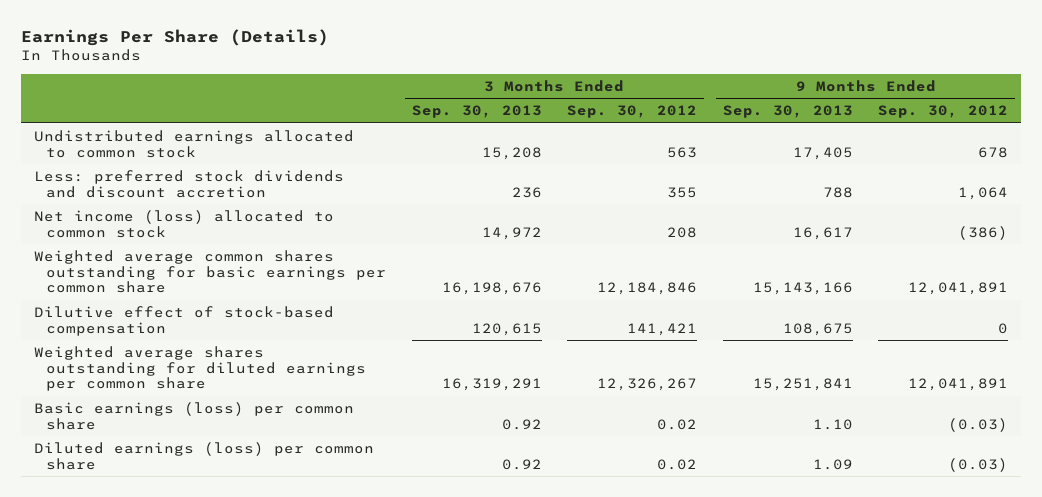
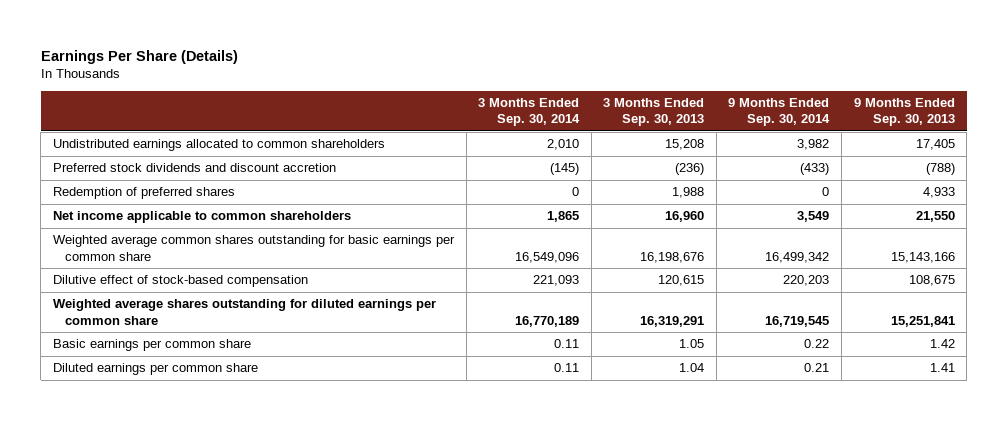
[567,105,698,119] Sep. 30, 2012 -> none
[878,105,1009,119] Sep. 30, 2012 -> none
none -> [478,97,581,127] 3 Months Ended Sep. 30, 2014
none -> [728,97,831,127] 9 Months Ended Sep. 30, 2014
[34,129,355,158] Undistributed earnings allocated to common stock -> [52,139,385,152] Undistributed earnings allocated to common shareholders
[34,169,345,198] Less: preferred stock dividends and discount accretion -> [52,163,336,173] Preferred stock dividends and discount accretion
[511,186,542,198] 236 -> [675,163,705,176] (236)
[822,186,853,198] 788 -> [925,163,955,176] (788)
none -> [52,187,235,200] Redemption of preferred shares
[34,209,335,238] Net income (loss) allocated to common stock -> [52,211,351,224] Net income applicable to common shareholders
[481,226,542,240] 14,972 -> [665,211,705,223] 16,960
[792,226,853,240] 16,617 -> [915,211,955,223] 21,550
[34,401,355,430] Basic earnings (loss) per common share -> [52,339,251,352] Basic earnings per common share
[501,418,542,430] 0.92 -> [679,339,705,349] 1.05
[812,418,853,430] 1.10 -> [929,339,955,349] 1.42
[34,441,375,470] Diluted earnings (loss) per common share -> [52,363,258,376] Diluted earnings per common share
[501,458,542,470] 0.92 -> [679,363,705,373] 1.04
[812,458,853,470] 1.09 -> [929,363,955,373] 1.41

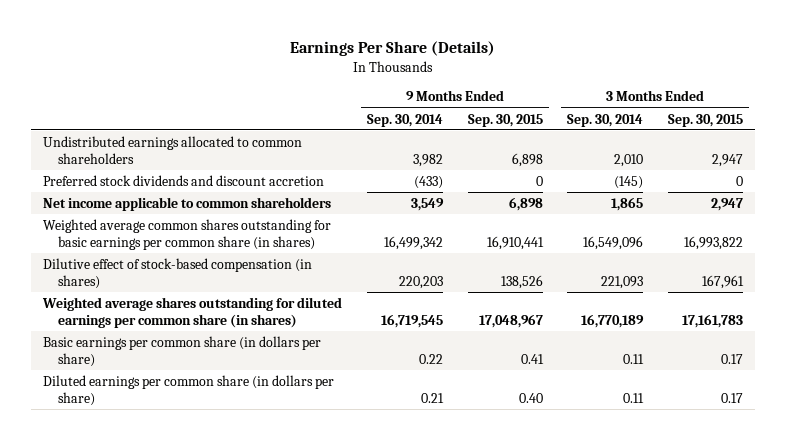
[603,97,705,127] 3 Months Ended Sep. 30, 2013 -> none
[853,97,955,127] 9 Months Ended Sep. 30, 2013 -> none
none -> [467,113,543,127] Sep. 30, 2015
none -> [668,113,744,127] Sep. 30, 2015
[52,187,235,200] Redemption of preferred shares -> none
[52,235,455,261] Weighted average common shares outstanding for basic earnings per common share -> [43,218,332,250] Weighted average common shares outstanding for basic earnings per common share (in shares)
[52,275,308,288] Dilutive effect of stock-based compensation -> [43,257,313,289] Dilutive effect of stock-based compensation (in shares)
[52,299,436,325] Weighted average shares outstanding for diluted earnings per common share -> [42,296,343,328] Weighted average shares outstanding for diluted earnings per common share (in shares)
[52,339,251,352] Basic earnings per common share -> [43,335,322,367] Basic earnings per common share (in dollars per share)
[52,363,258,376] Diluted earnings per common share -> [43,374,335,406] Diluted earnings per common share (in dollars per share)

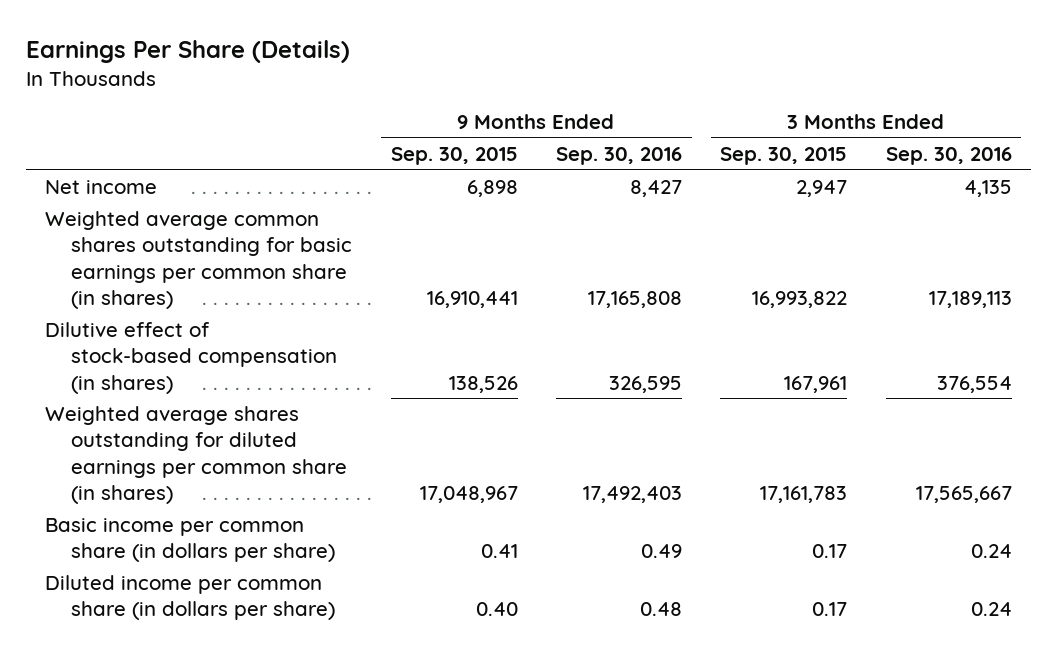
[367,113,444,127] Sep. 30, 2014 -> none
[567,113,644,127] Sep. 30, 2014 -> none
none -> [556,147,683,166] Sep. 30, 2016
none -> [885,147,1012,166] Sep. 30, 2016
[43,135,303,164] Undistributed earnings allocated to common shareholders -> none
[43,174,325,186] Preferred stock dividends and discount accretion -> none
[43,196,332,211] Net income applicable to common shareholders -> [44,180,157,195] Net income
[43,335,322,367] Basic earnings per common share (in dollars per share) -> [44,518,336,563] Basic income per common share (in dollars per share)
[43,374,335,406] Diluted earnings per common share (in dollars per share) -> [44,575,336,621] Diluted income per common share (in dollars per share)

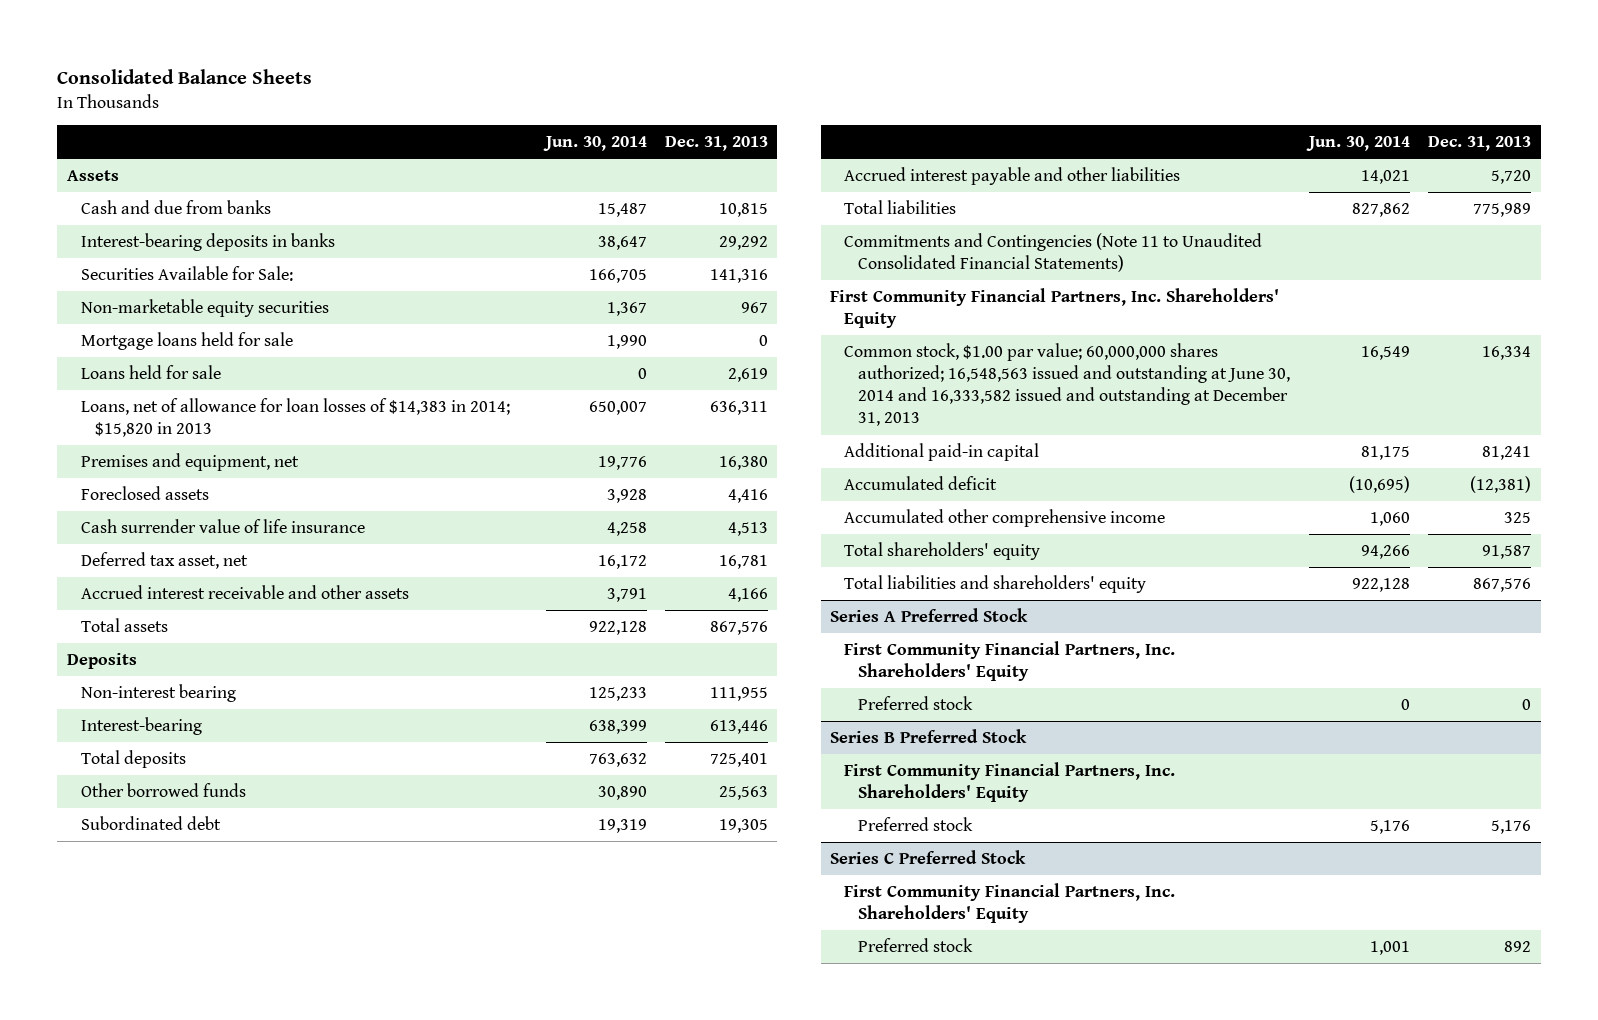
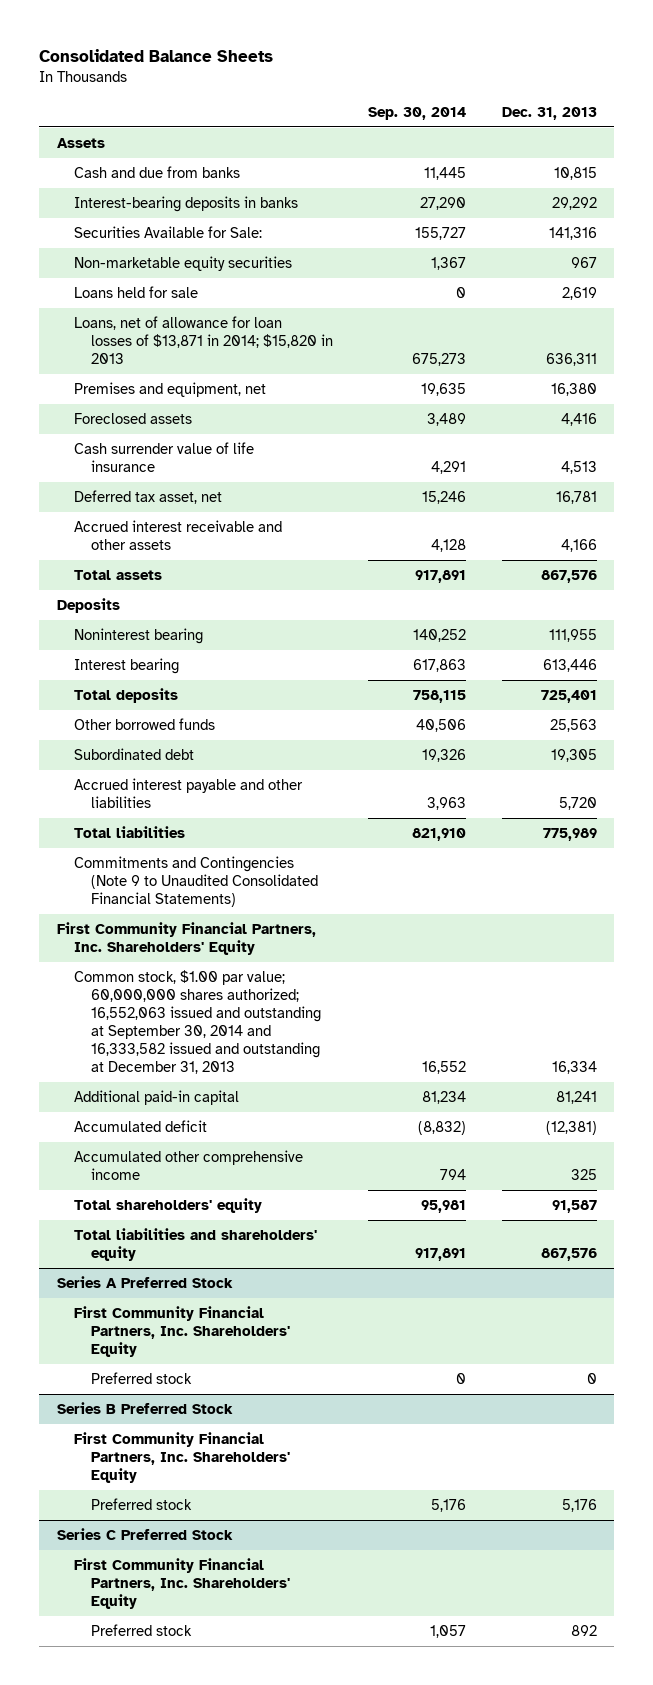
[542,136,647,152] Jun. 30, 2014 -> none
none -> [368,106,467,120] Sep. 30, 2014
[80,332,293,351] Mortgage loans held for sale -> none
[80,398,510,438] Loans, net of allowance for loan losses of $14,383 in 2014; $15,820 in 2013 -> [73,315,333,364] Loans, net of allowance for loan losses of $13,871 in 2014; $15,820 in 2013
[80,684,236,703] Non-interest bearing -> [73,627,203,644] Noninterest bearing
[80,717,202,736] Interest-bearing -> [73,657,179,674] Interest bearing
[844,233,1263,273] Commitments and Contingencies (Note 11 to Unaudited Consolidated Financial Statements) -> [73,855,318,907] Commitments and Contingencies (Note 9 to Unaudited Consolidated Financial Statements)
[844,343,1291,427] Common stock, $1.00 par value; 60,000,000 shares authorized; 16,548,563 issued and outstanding at June 30, 2014 and 16,333,582 issued and outstanding at December 31, 2013 -> [73,969,321,1074] Common stock, $1.00 par value; 60,000,000 shares authorized; 16,552,063 issued and outstanding at September 30, 2014 and 16,333,582 issued and outstanding at December 31, 2013

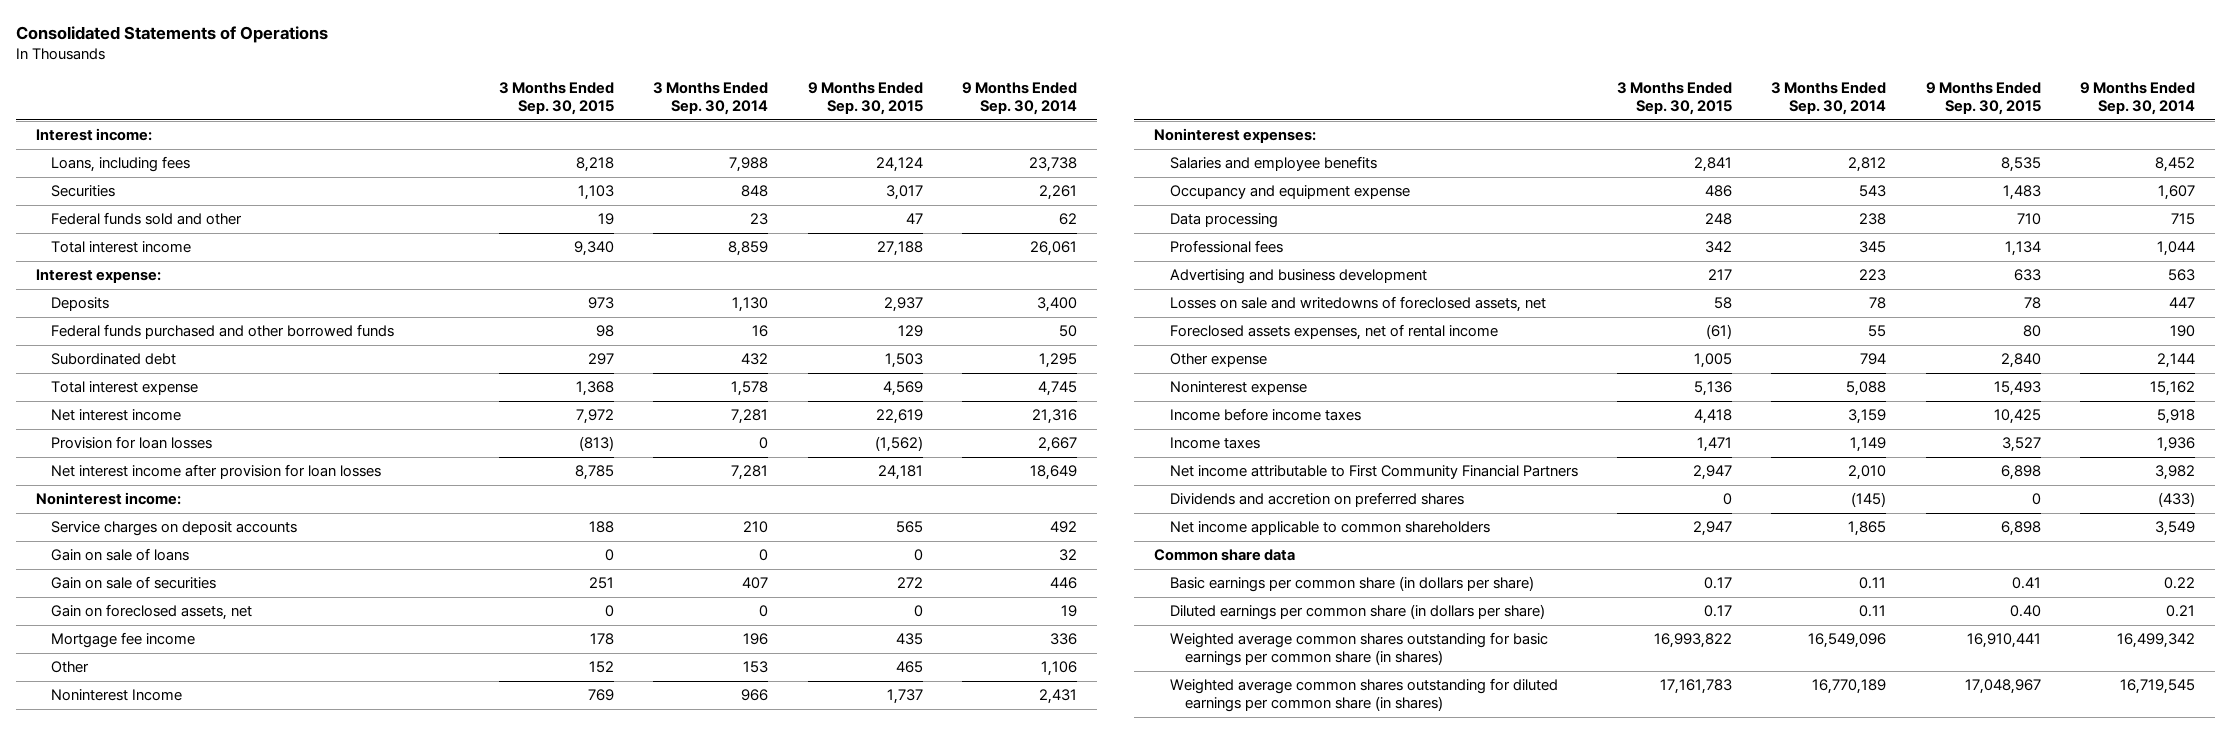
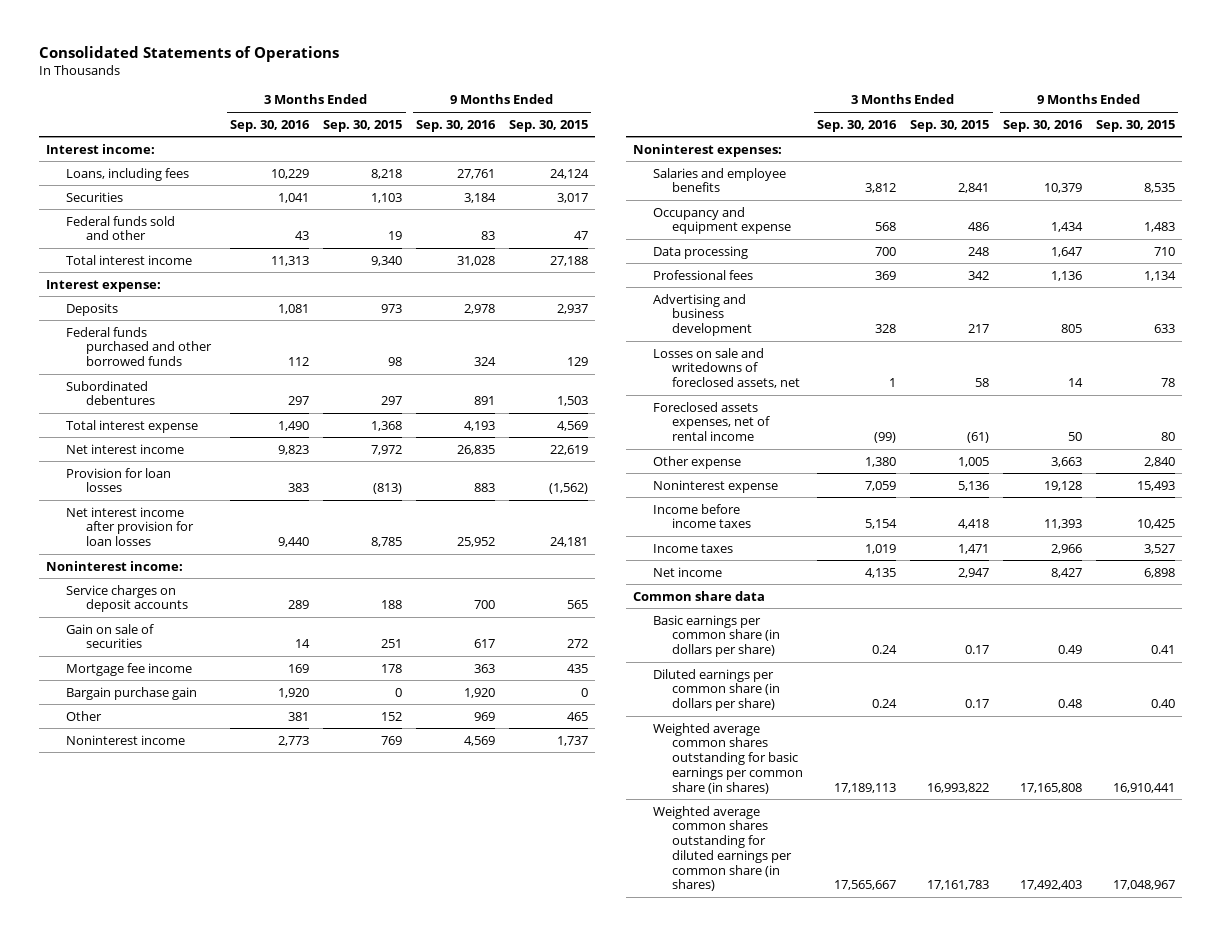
[653,82,769,116] 3 Months Ended Sep. 30, 2014 -> none
[962,82,1078,116] 9 Months Ended Sep. 30, 2014 -> none
none -> [230,119,311,132] Sep. 30, 2016
none -> [415,119,496,132] Sep. 30, 2016
[51,353,177,366] Subordinated debt -> [65,380,155,406] Subordinated debentures
[51,548,190,562] Gain on sale of loans -> none
[51,604,253,621] Gain on foreclosed assets, net -> none
none -> [65,686,197,700] Bargain purchase gain
[51,689,183,702] Noninterest Income -> [65,734,185,745] Noninterest income
[1169,465,1578,480] Net income attributable to First Community Financial Partners -> none
[1169,492,1464,508] Dividends and accretion on preferred shares -> none
[1169,521,1490,536] Net income applicable to common shareholders -> [652,566,722,577] Net income

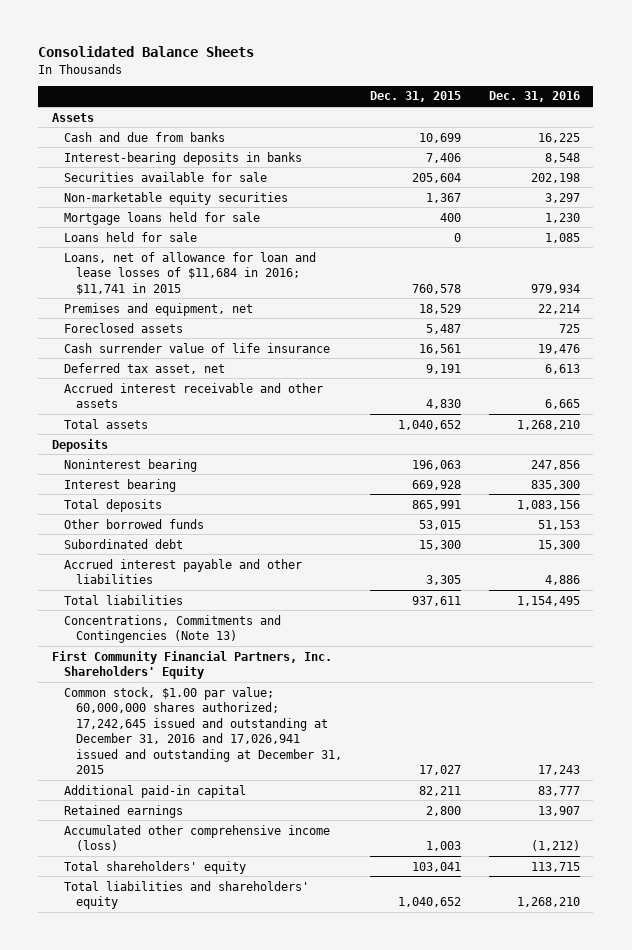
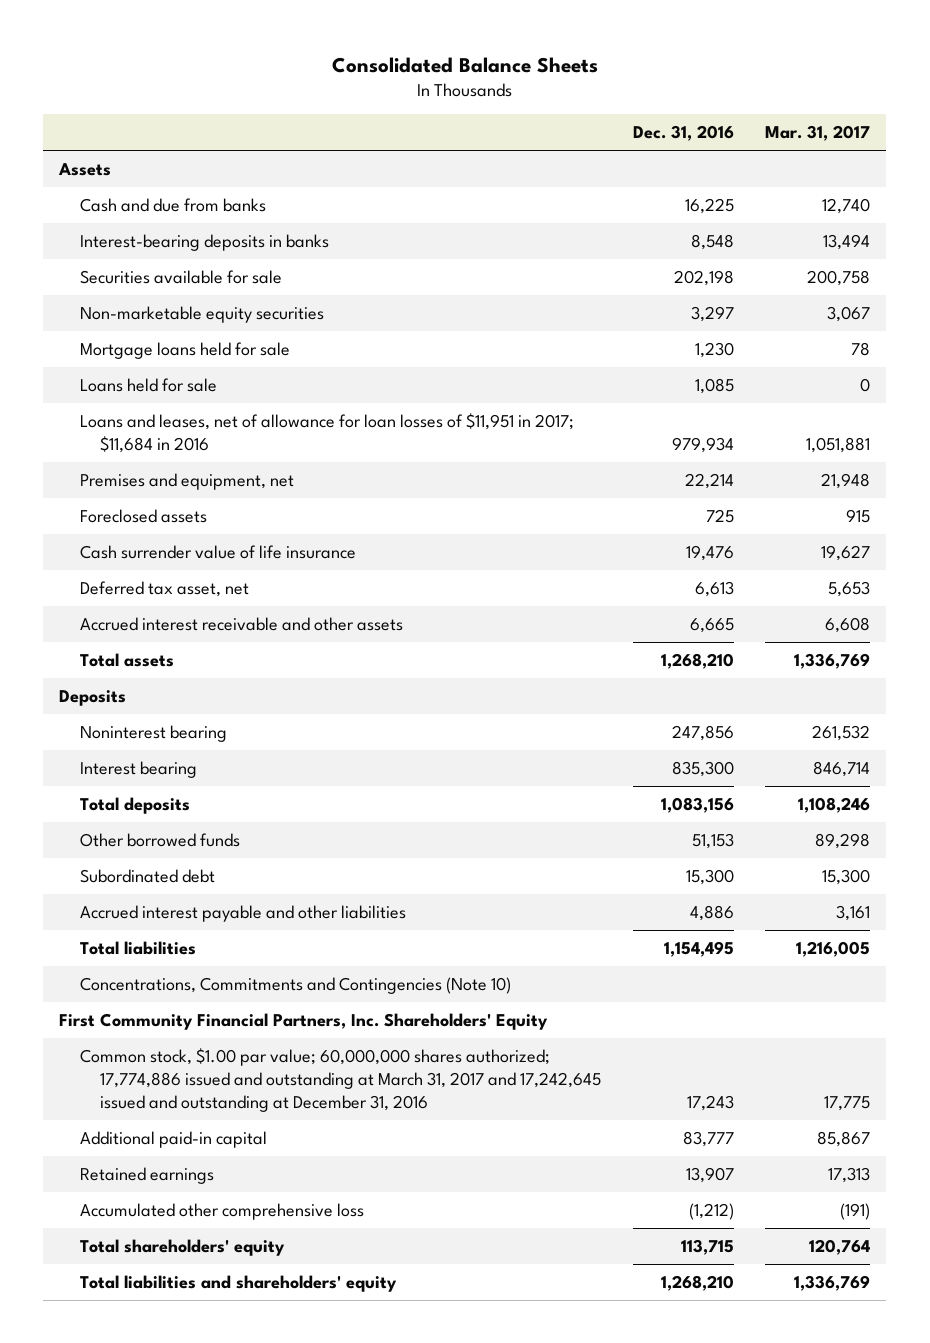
[369,91,461,103] Dec. 31, 2015 -> none
none -> [765,125,871,142] Mar. 31, 2017
[64,251,317,295] Loans, net of allowance for loan and lease losses of $11,684 in 2016; $11,741 in 2015 -> [79,413,574,453] Loans and leases, net of allowance for loan losses of $11,951 in 2017; $11,684 in 2016
[64,614,282,644] Concentrations, Commitments and Contingencies (Note 13) -> [79,977,511,995] Concentrations, Commitments and Contingencies (Note 10)
[64,686,343,775] Common stock, $1.00 par value; 60,000,000 shares authorized; 17,242,645 issued and outstanding at December 31, 2016 and 17,026,941 issued and outstanding at December 31, 2015 -> [79,1048,601,1112] Common stock, $1.00 par value; 60,000,000 shares authorized; 17,774,886 issued and outstanding at March 31, 2017 and 17,242,645 issued and outstanding at December 31, 2016
[64,824,331,852] Accumulated other comprehensive income (loss) -> [79,1203,364,1221] Accumulated other comprehensive loss

